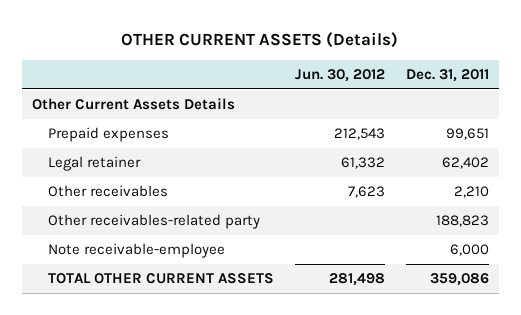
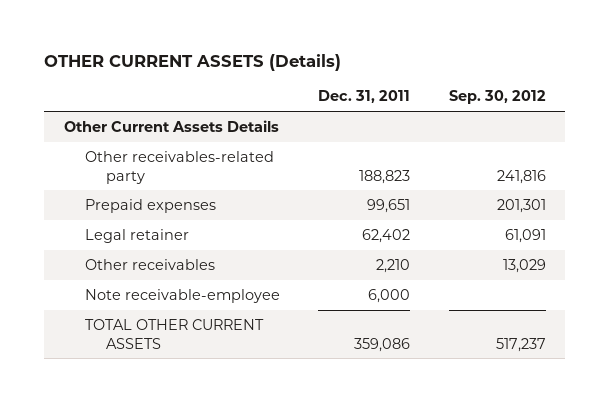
[295,68,386,82] Jun. 30, 2012 -> none
none -> [448,90,546,105] Sep. 30, 2012
[48,214,261,230] Other receivables-related party -> [84,150,274,184] Other receivables-related party

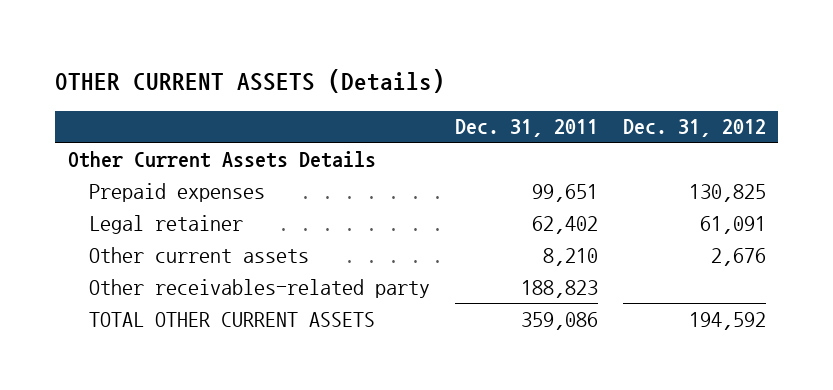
[448,90,546,105] Sep. 30, 2012 -> none
none -> [622,119,766,138] Dec. 31, 2012
[84,288,280,303] Note receivable-employee -> none
[84,258,215,270] Other receivables -> [89,246,310,263] Other current assets
[376,258,411,273] 2,210 -> [542,247,598,266] 8,210
[84,150,274,184] Other receivables-related party -> [89,278,431,298] Other receivables-related party

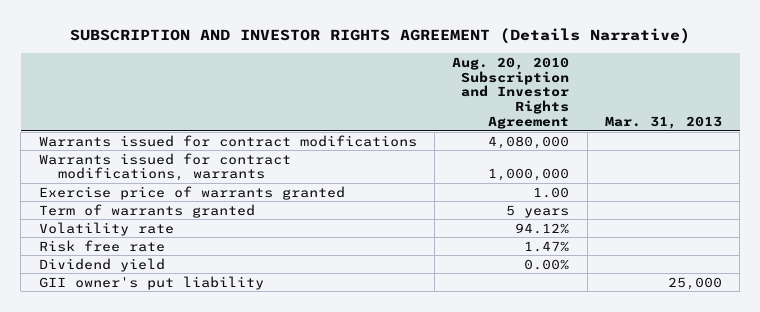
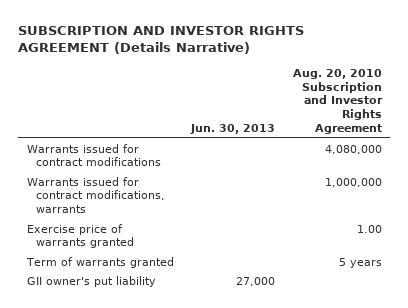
[604,116,722,130] Mar. 31, 2013 -> none
none -> [190,123,276,134] Jun. 30, 2013
[38,221,174,236] Volatility rate -> none
[38,239,165,252] Risk free rate -> none
[38,257,165,272] Dividend yield -> none

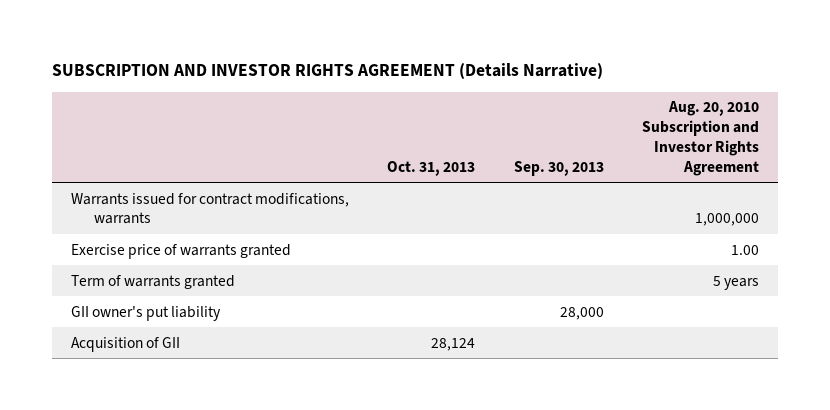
[190,123,276,134] Jun. 30, 2013 -> none
none -> [387,160,476,176] Oct. 31, 2013
none -> [513,160,604,176] Sep. 30, 2013
[26,143,162,167] Warrants issued for contract modifications -> none
none -> [71,336,181,352] Acquisition of GII

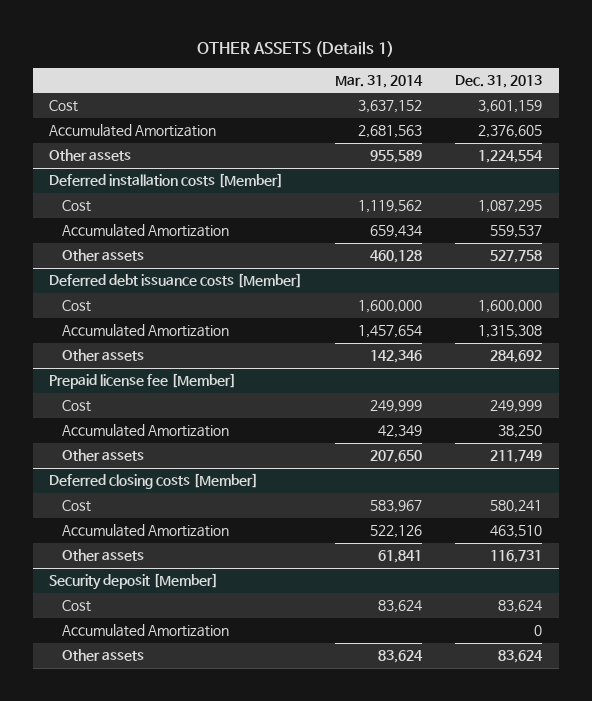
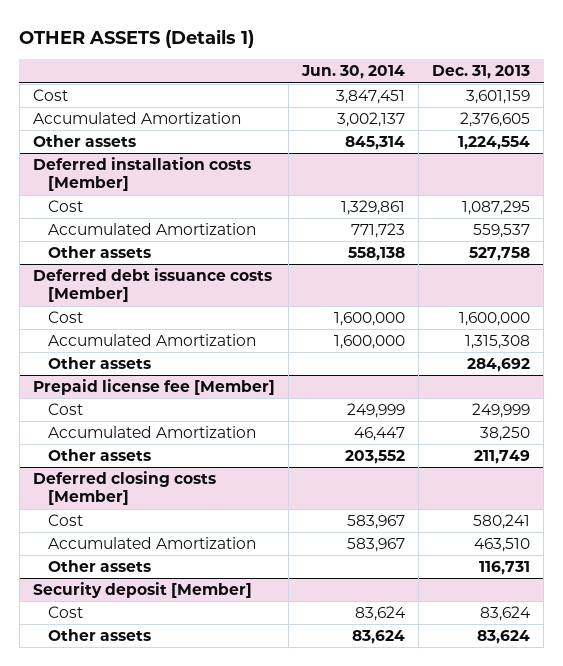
[335,75,424,89] Mar. 31, 2014 -> none
none -> [300,65,405,80] Jun. 30, 2014
[61,624,229,638] Accumulated Amortization -> none

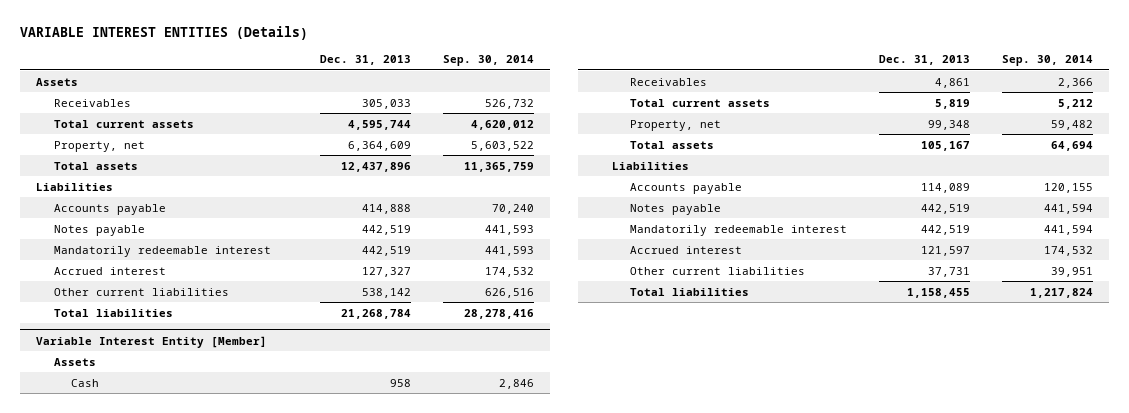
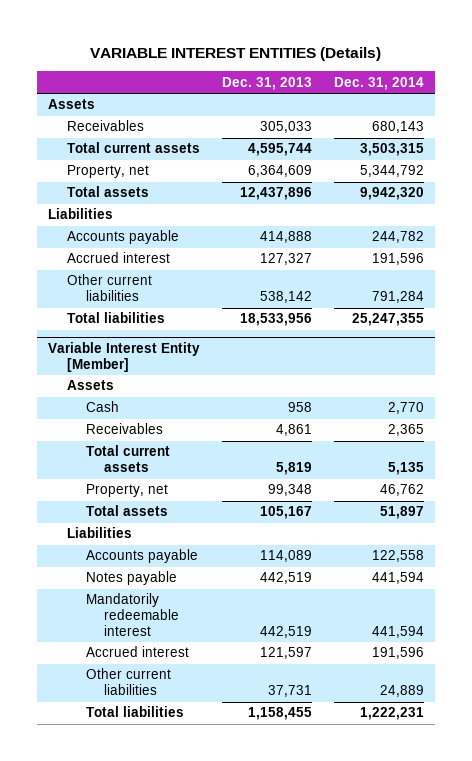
[443,55,535,67] Sep. 30, 2014 -> none
none -> [333,76,424,90] Dec. 31, 2014
[53,224,145,236] Notes payable -> none
[53,245,271,257] Mandatorily redeemable interest -> none
[341,308,412,319] 21,268,784 -> [239,313,312,327] 18,533,956

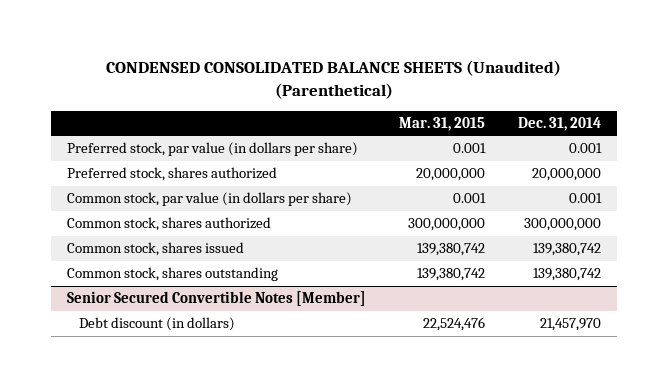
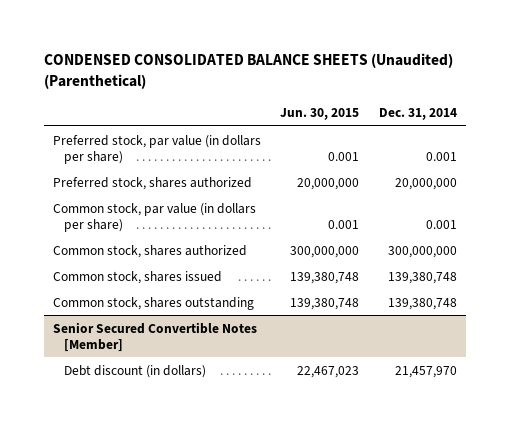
[398,117,485,132] Mar. 31, 2015 -> none
none -> [280,108,360,121] Jun. 30, 2015
[532,243,601,257] 139,380,742 -> [387,271,457,284] 139,380,748
[532,268,601,282] 139,380,742 -> [387,297,457,310] 139,380,748

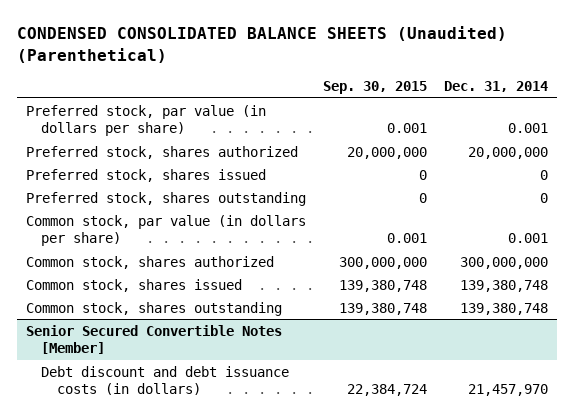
[280,108,360,121] Jun. 30, 2015 -> none
none -> [322,81,427,95] Sep. 30, 2015
none -> [25,168,266,182] Preferred stock, shares issued
none -> [25,191,306,206] Preferred stock, shares outstanding
[64,364,207,378] Debt discount (in dollars) -> [41,365,290,396] Debt discount and debt issuance costs (in dollars)

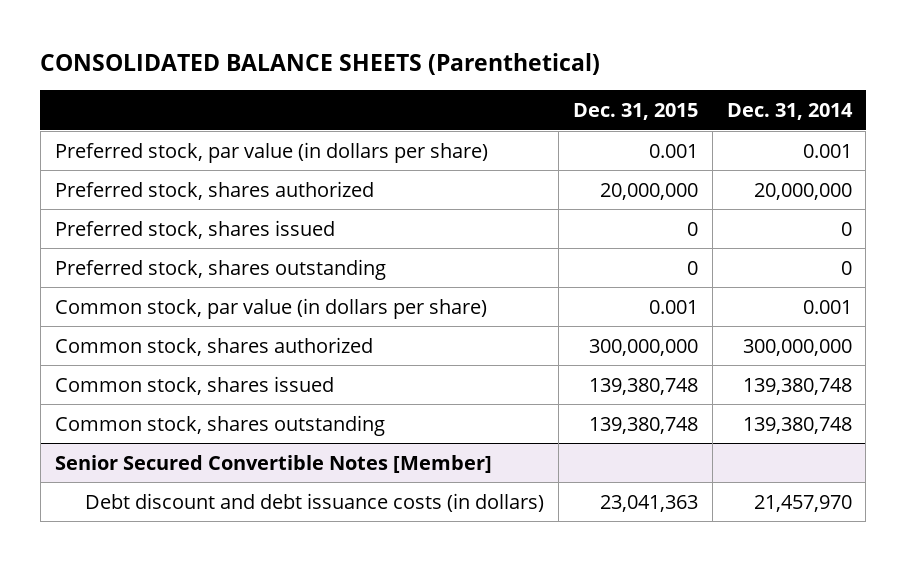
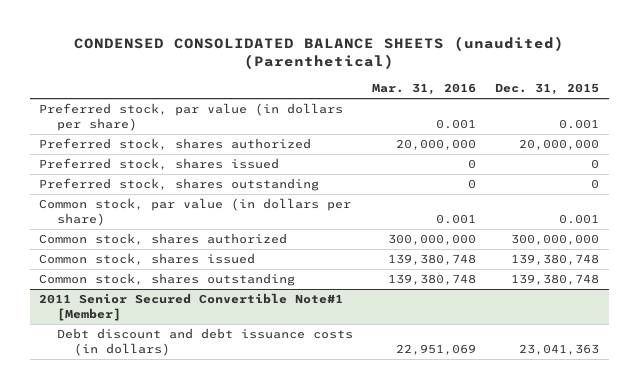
[40,52,601,75] CONSOLIDATED BALANCE SHEETS (Parenthetical) -> [74,35,565,70] CONDENSED CONSOLIDATED BALANCE SHEETS (unaudited) (Parenthetical)
[726,102,853,120] Dec. 31, 2014 -> none
none -> [372,83,477,96] Mar. 31, 2016
[54,454,492,473] Senior Secured Convertible Notes [Member] -> [39,293,344,322] 2011 Senior Secured Convertible Note#1 [Member]

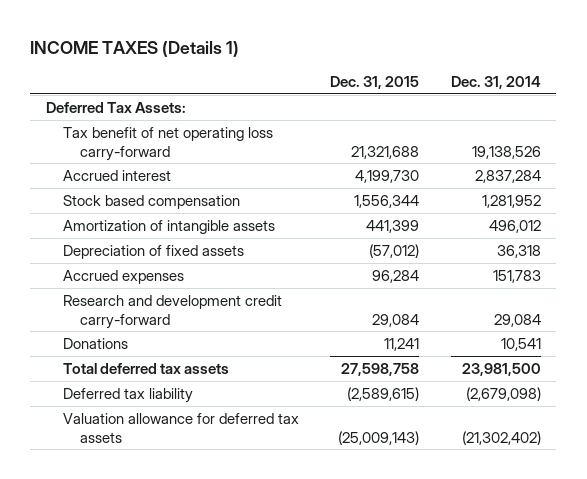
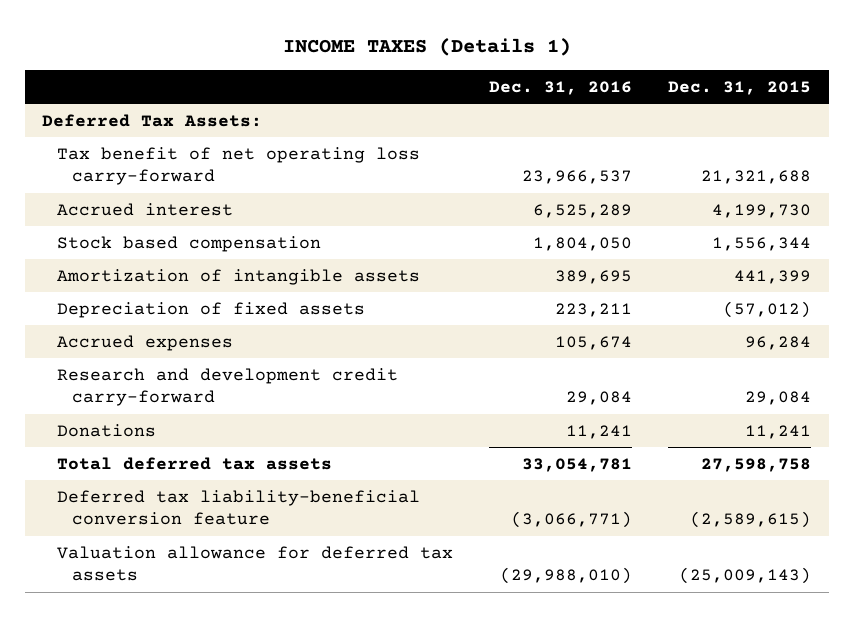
[450,75,541,89] Dec. 31, 2014 -> none
none -> [488,80,632,95] Dec. 31, 2016
[62,387,193,403] Deferred tax liability -> [57,489,421,526] Deferred tax liability-beneficial conversion feature

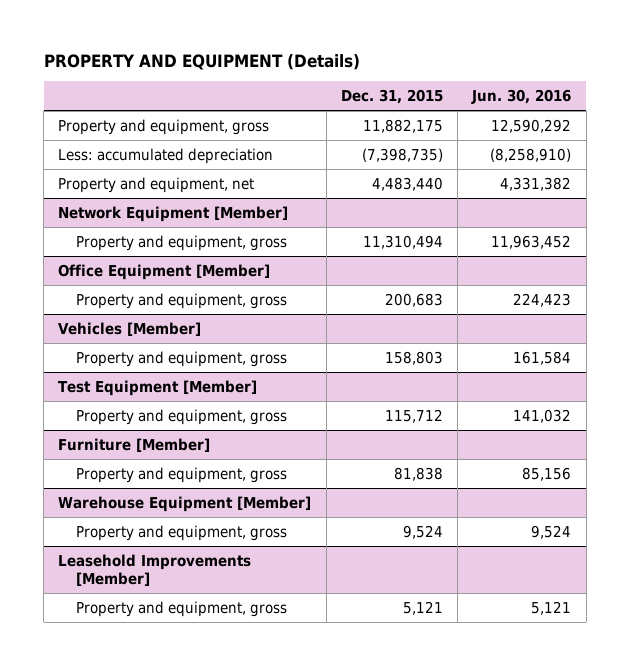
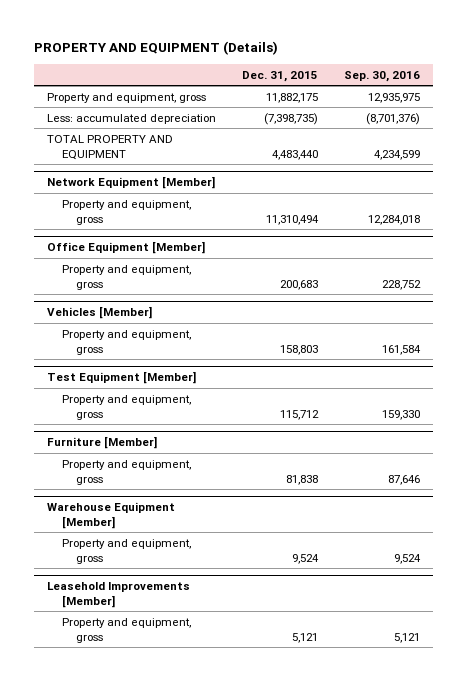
[471,89,572,105] Jun. 30, 2016 -> none
none -> [343,70,420,82] Sep. 30, 2016
[58,176,255,193] Property and equipment, net -> [46,134,173,160] TOTAL PROPERTY AND EQUIPMENT

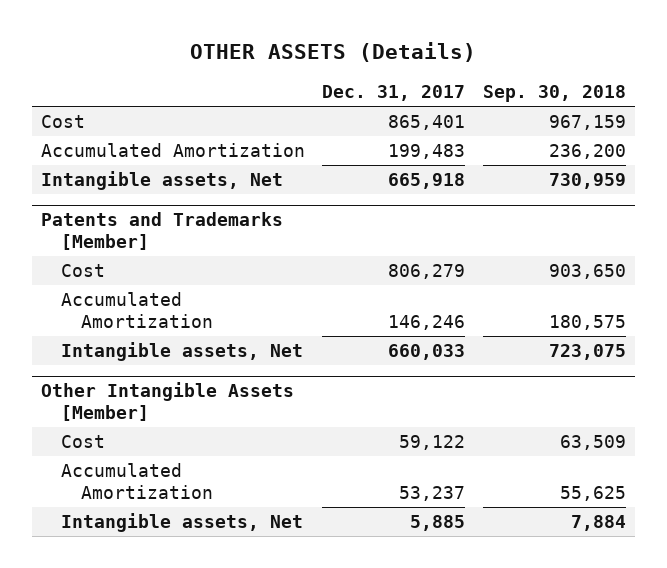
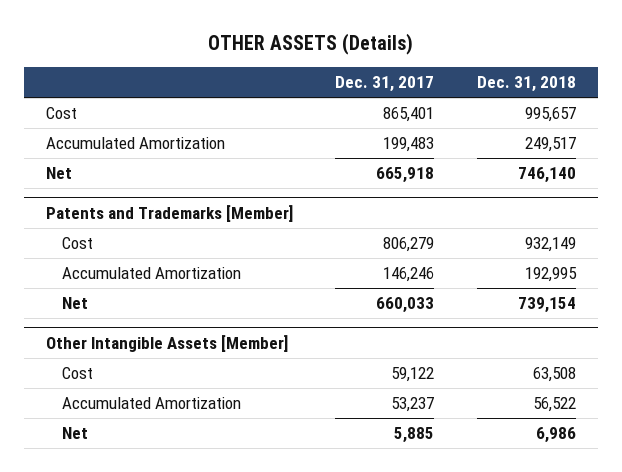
[483,85,627,103] Sep. 30, 2018 -> none
none -> [477,76,577,93] Dec. 31, 2018
[40,171,283,191] Intangible assets, Net -> [45,166,72,179] Net
[60,342,303,362] Intangible assets, Net -> [61,296,88,309] Net
[60,513,303,533] Intangible assets, Net -> [61,426,88,439] Net

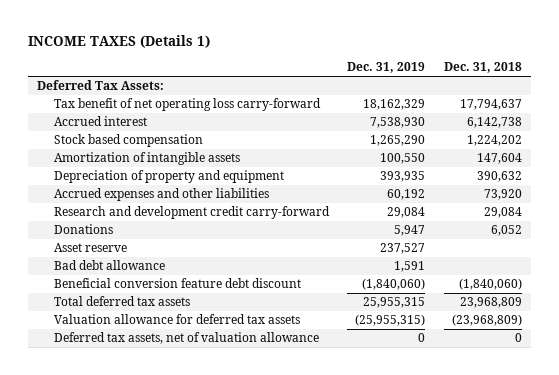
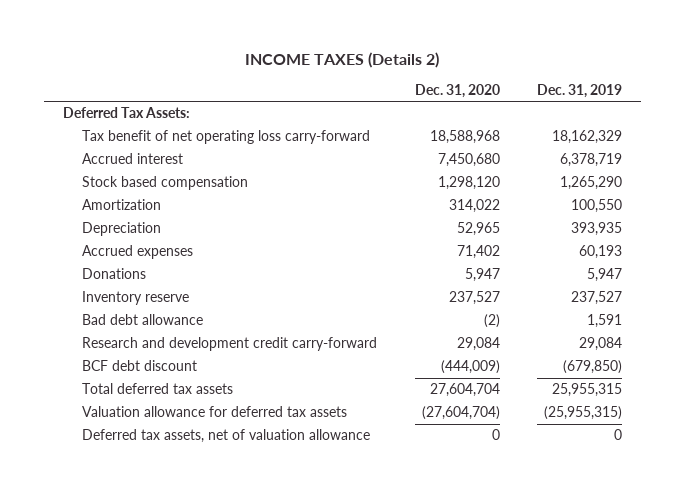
[27,34,210,48] INCOME TAXES (Details 1) -> [245,52,440,69] INCOME TAXES (Details 2)
[443,62,522,74] Dec. 31, 2018 -> none
none -> [414,83,500,98] Dec. 31, 2020
[370,117,426,129] 7,538,930 -> [560,153,623,168] 6,378,719
[53,152,240,166] Amortization of intangible assets -> [81,199,161,211] Amortization
[53,170,284,184] Depreciation of property and equipment -> [81,222,161,237] Depreciation
[53,188,269,202] Accrued expenses and other liabilities -> [81,245,193,260] Accrued expenses
[387,189,426,201] 60,192 -> [579,245,623,260] 60,193
[53,243,127,253] Asset reserve -> [81,291,189,306] Inventory reserve
[53,206,330,220] Research and development credit carry-forward -> [81,337,377,352] Research and development credit carry-forward
[53,278,301,289] Beneficial conversion feature debt discount -> [81,360,197,372] BCF debt discount
[362,278,426,291] (1,840,060) -> [563,360,623,375] (679,850)

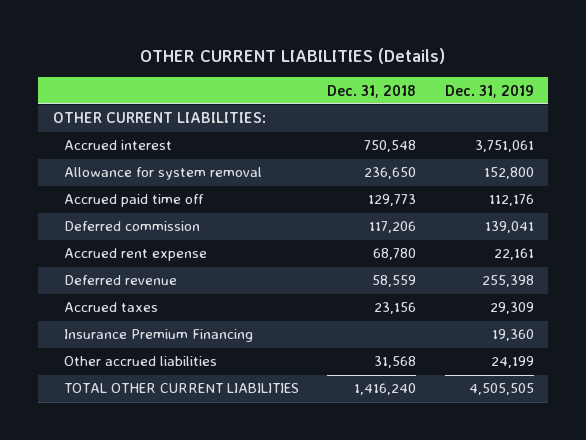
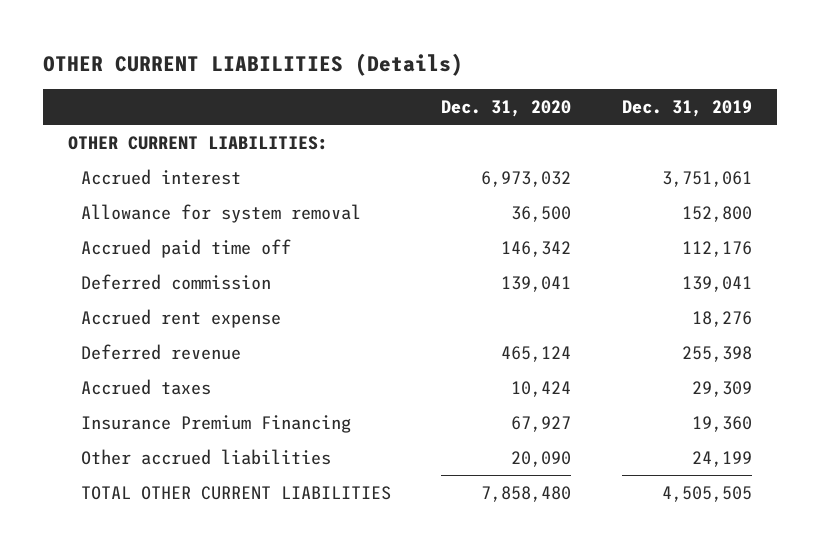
[327,84,417,98] Dec. 31, 2018 -> none
none -> [441,99,572,117] Dec. 31, 2020
[493,248,534,261] 22,161 -> [691,311,752,328] 18,276

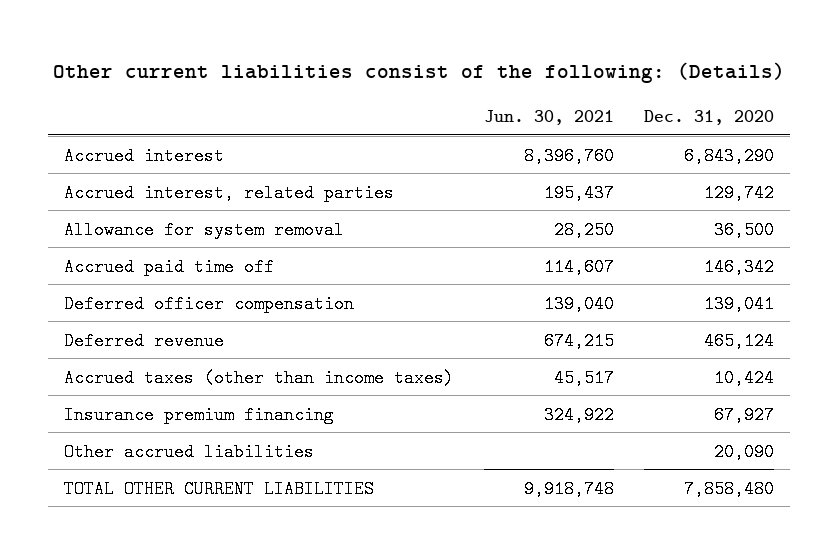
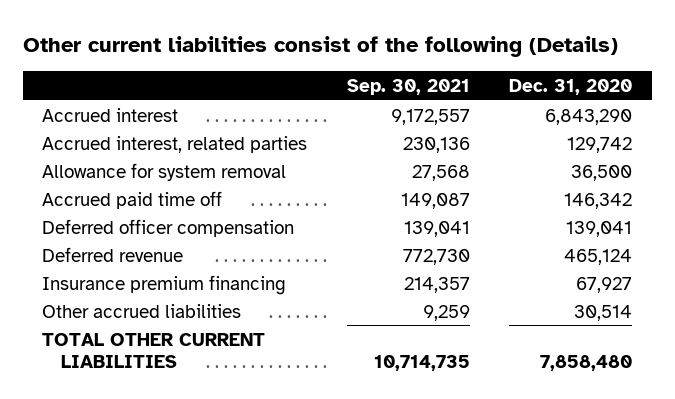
[52,62,785,84] Other current liabilities consist of the following: (Details) -> [22,36,618,58] Other current liabilities consist of the following (Details)
[483,109,614,125] Jun. 30, 2021 -> none
none -> [346,78,470,95] Sep. 30, 2021
[63,368,454,387] Accrued taxes (other than income taxes) -> none
[714,442,775,461] 20,090 -> [574,304,633,321] 30,514

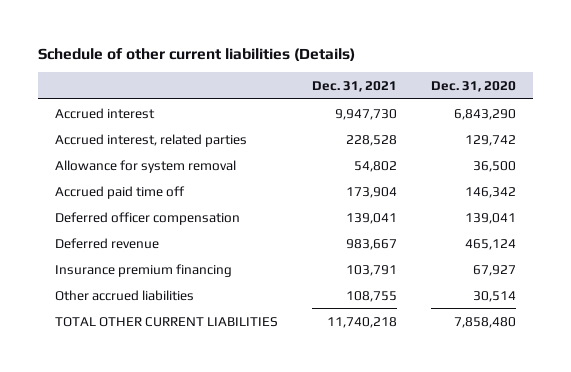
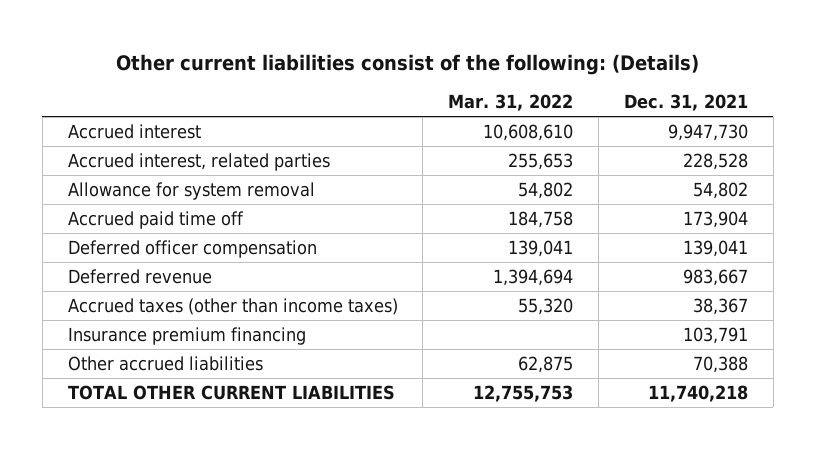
[38,47,356,61] Schedule of other current liabilities (Details) -> [115,53,699,75] Other current liabilities consist of the following: (Details)
[431,80,517,92] Dec. 31, 2020 -> none
none -> [448,94,574,112] Mar. 31, 2022
none -> [67,297,398,315] Accrued taxes (other than income taxes)
[346,290,398,302] 108,755 -> [692,355,748,373] 70,388

